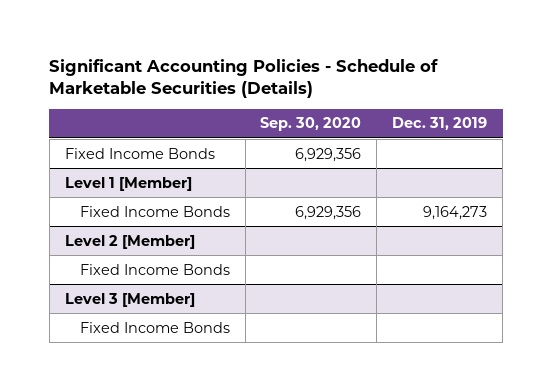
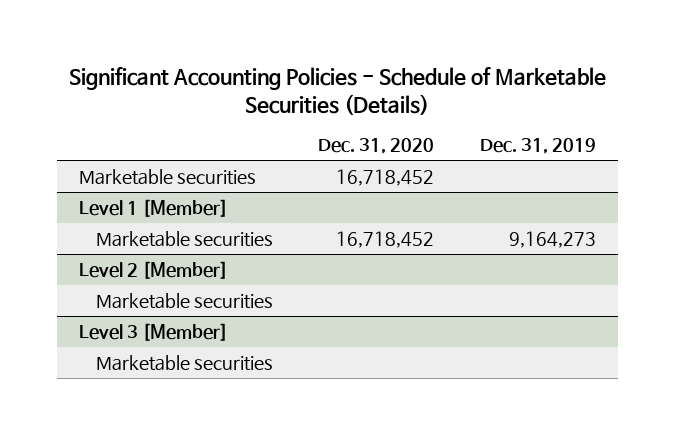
[260,117,362,132] Sep. 30, 2020 -> none
none -> [318,138,435,155] Dec. 31, 2020
[64,147,215,159] Fixed Income Bonds -> [79,168,257,185] Marketable securities
[79,205,230,217] Fixed Income Bonds -> [96,230,274,247] Marketable securities
[79,263,230,275] Fixed Income Bonds -> [96,292,274,309] Marketable securities
[79,321,230,333] Fixed Income Bonds -> [96,354,274,371] Marketable securities

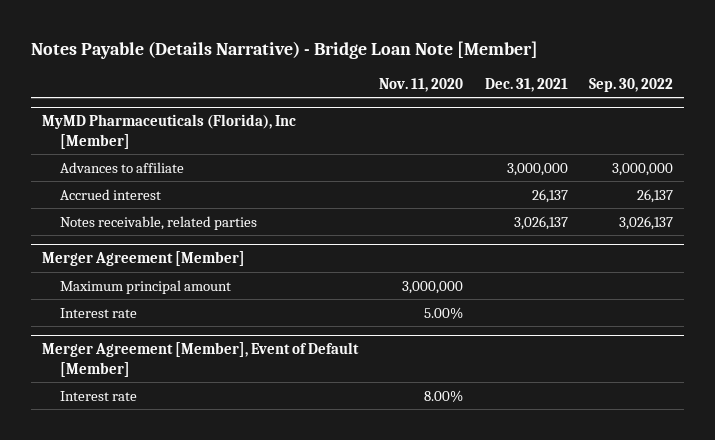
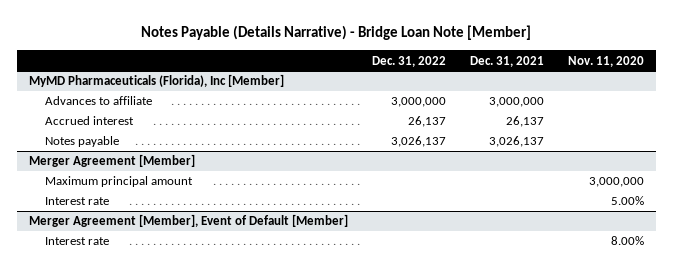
[589,77,674,92] Sep. 30, 2022 -> none
none -> [371,55,446,67] Dec. 31, 2022
[59,215,257,230] Notes receivable, related parties -> [44,136,119,148] Notes payable

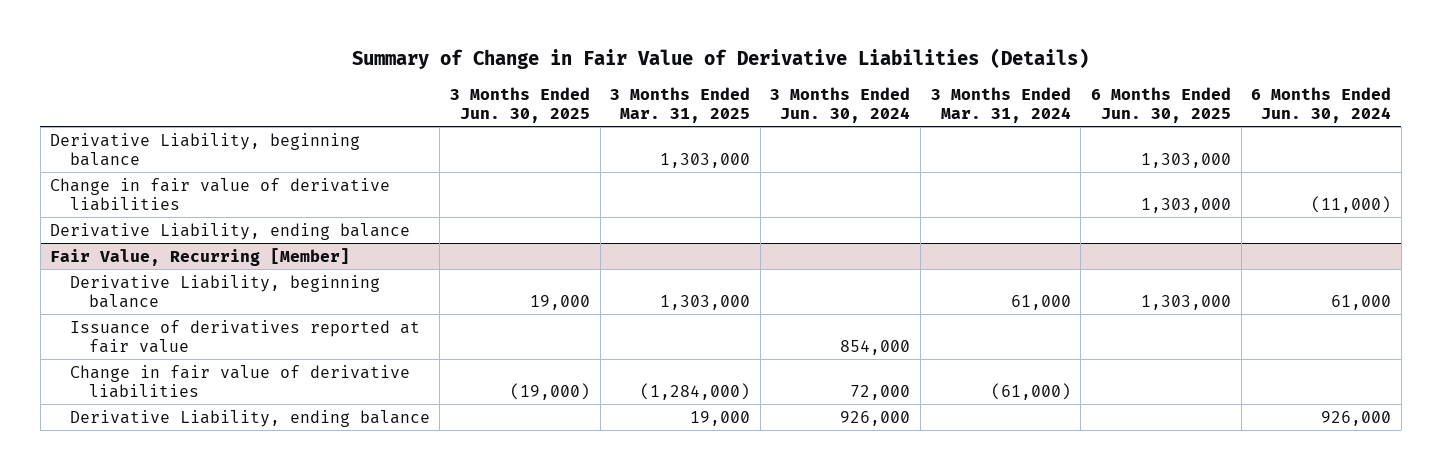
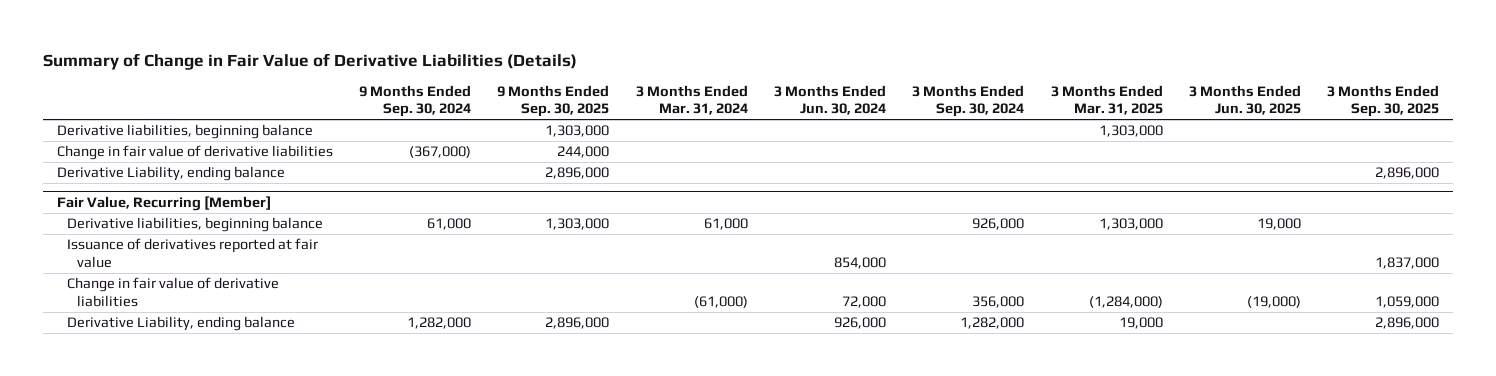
[1090,87,1231,123] 6 Months Ended Jun. 30, 2025 -> none
[1251,87,1392,123] 6 Months Ended Jun. 30, 2024 -> none
none -> [358,85,471,118] 9 Months Ended Sep. 30, 2024
none -> [497,85,610,118] 9 Months Ended Sep. 30, 2025
none -> [912,85,1025,118] 3 Months Ended Sep. 30, 2024
none -> [1327,85,1440,118] 3 Months Ended Sep. 30, 2025
[50,132,361,166] Derivative Liability, beginning balance -> [56,124,313,140] Derivative liabilities, beginning balance
[69,274,380,308] Derivative Liability, beginning balance -> [66,217,323,233] Derivative liabilities, beginning balance

